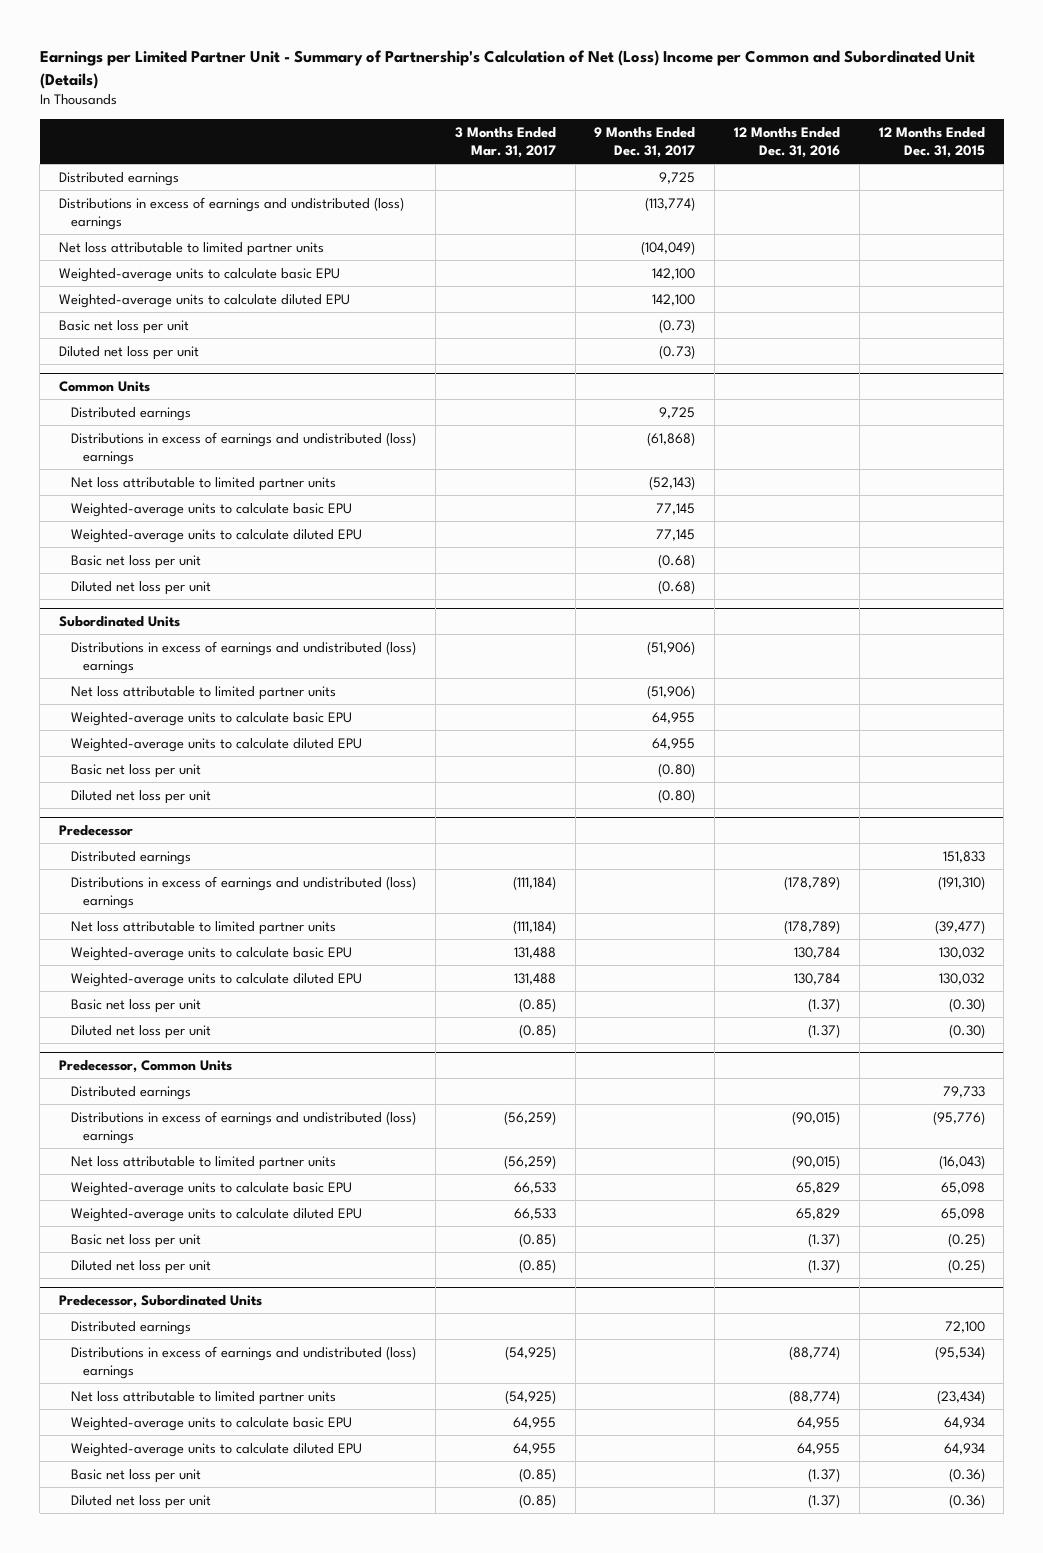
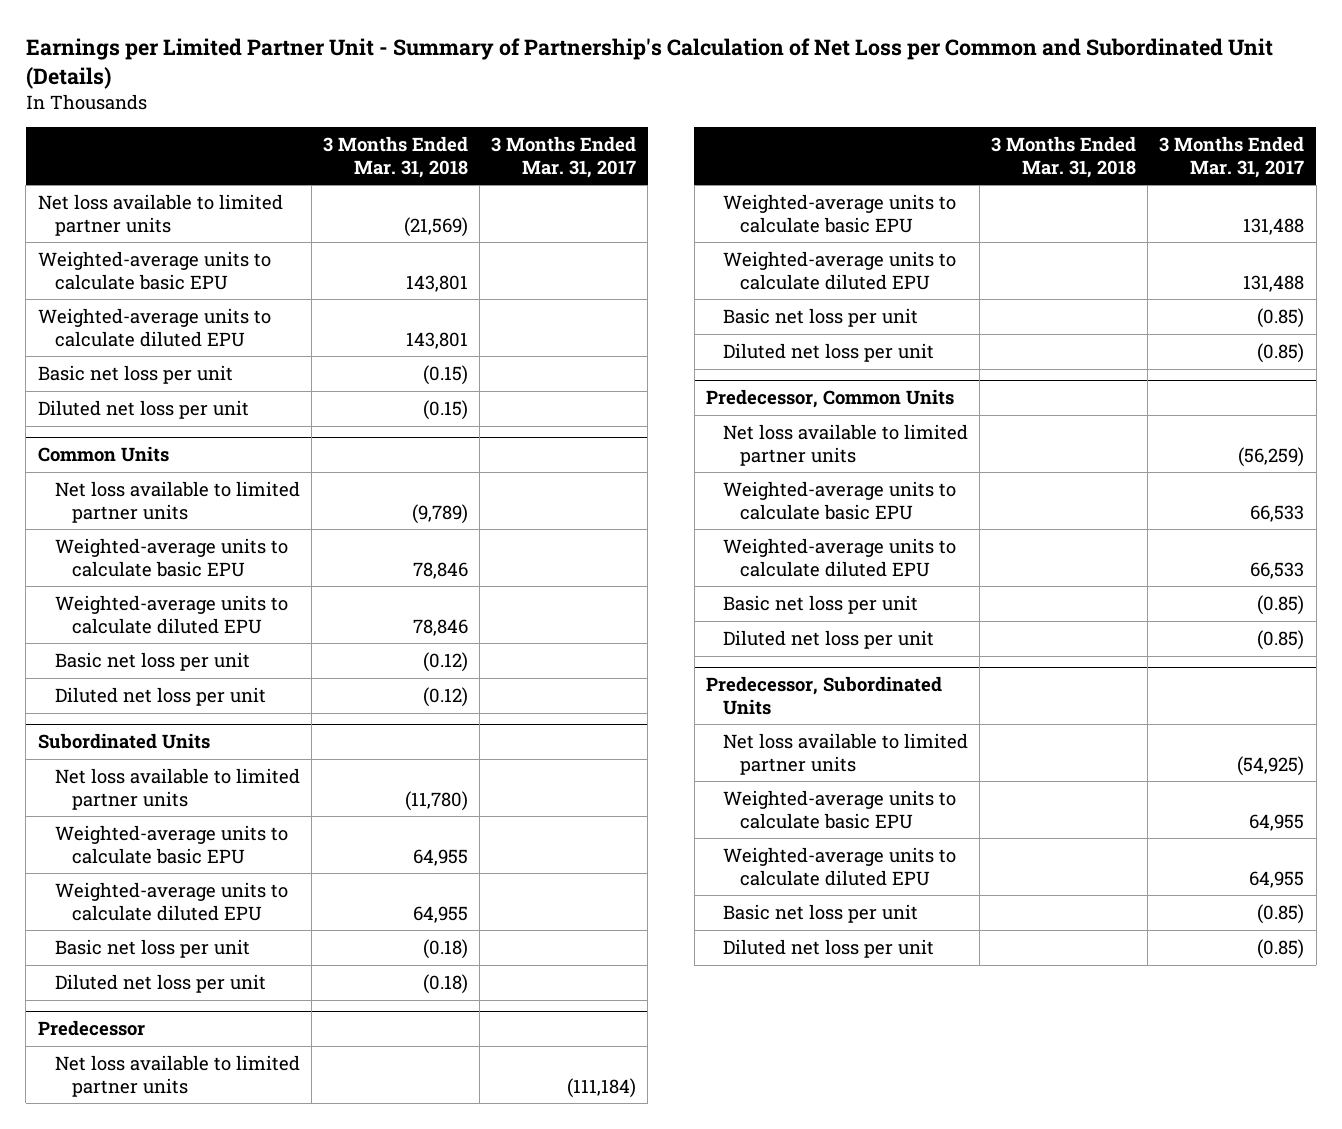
[39,50,975,89] Earnings per Limited Partner Unit - Summary of Partnership's Calculation of Net (Loss) Income per Common and Subordinated Unit (Details) -> [25,37,1273,89] Earnings per Limited Partner Unit - Summary of Partnership's Calculation of Net Loss per Common and Subordinated Unit (Details)
[594,126,696,159] 9 Months Ended Dec. 31, 2017 -> none
[733,126,840,159] 12 Months Ended Dec. 31, 2016 -> none
[878,126,985,159] 12 Months Ended Dec. 31, 2015 -> none
none -> [322,136,468,178] 3 Months Ended Mar. 31, 2018
[58,171,179,186] Distributed earnings -> none
[58,196,404,231] Distributions in excess of earnings and undistributed (loss) earnings -> none
[58,241,324,256] Net loss attributable to limited partner units -> [37,194,283,236] Net loss available to limited partner units
[71,406,192,421] Distributed earnings -> none
[71,431,417,466] Distributions in excess of earnings and undistributed (loss) earnings -> none
[71,476,337,491] Net loss attributable to limited partner units -> [54,481,300,523] Net loss available to limited partner units
[71,640,417,675] Distributions in excess of earnings and undistributed (loss) earnings -> none
[71,685,337,700] Net loss attributable to limited partner units -> [54,768,300,810] Net loss available to limited partner units
[71,850,192,865] Distributed earnings -> none
[71,875,417,910] Distributions in excess of earnings and undistributed (loss) earnings -> none
[71,920,337,935] Net loss attributable to limited partner units -> [54,1055,300,1097] Net loss available to limited partner units
[71,1085,192,1100] Distributed earnings -> none
[71,1110,417,1145] Distributions in excess of earnings and undistributed (loss) earnings -> none
[71,1155,337,1170] Net loss attributable to limited partner units -> [722,424,968,466] Net loss available to limited partner units
[71,1320,192,1335] Distributed earnings -> none
[71,1345,417,1380] Distributions in excess of earnings and undistributed (loss) earnings -> none
[71,1390,337,1405] Net loss attributable to limited partner units -> [722,733,968,775] Net loss available to limited partner units

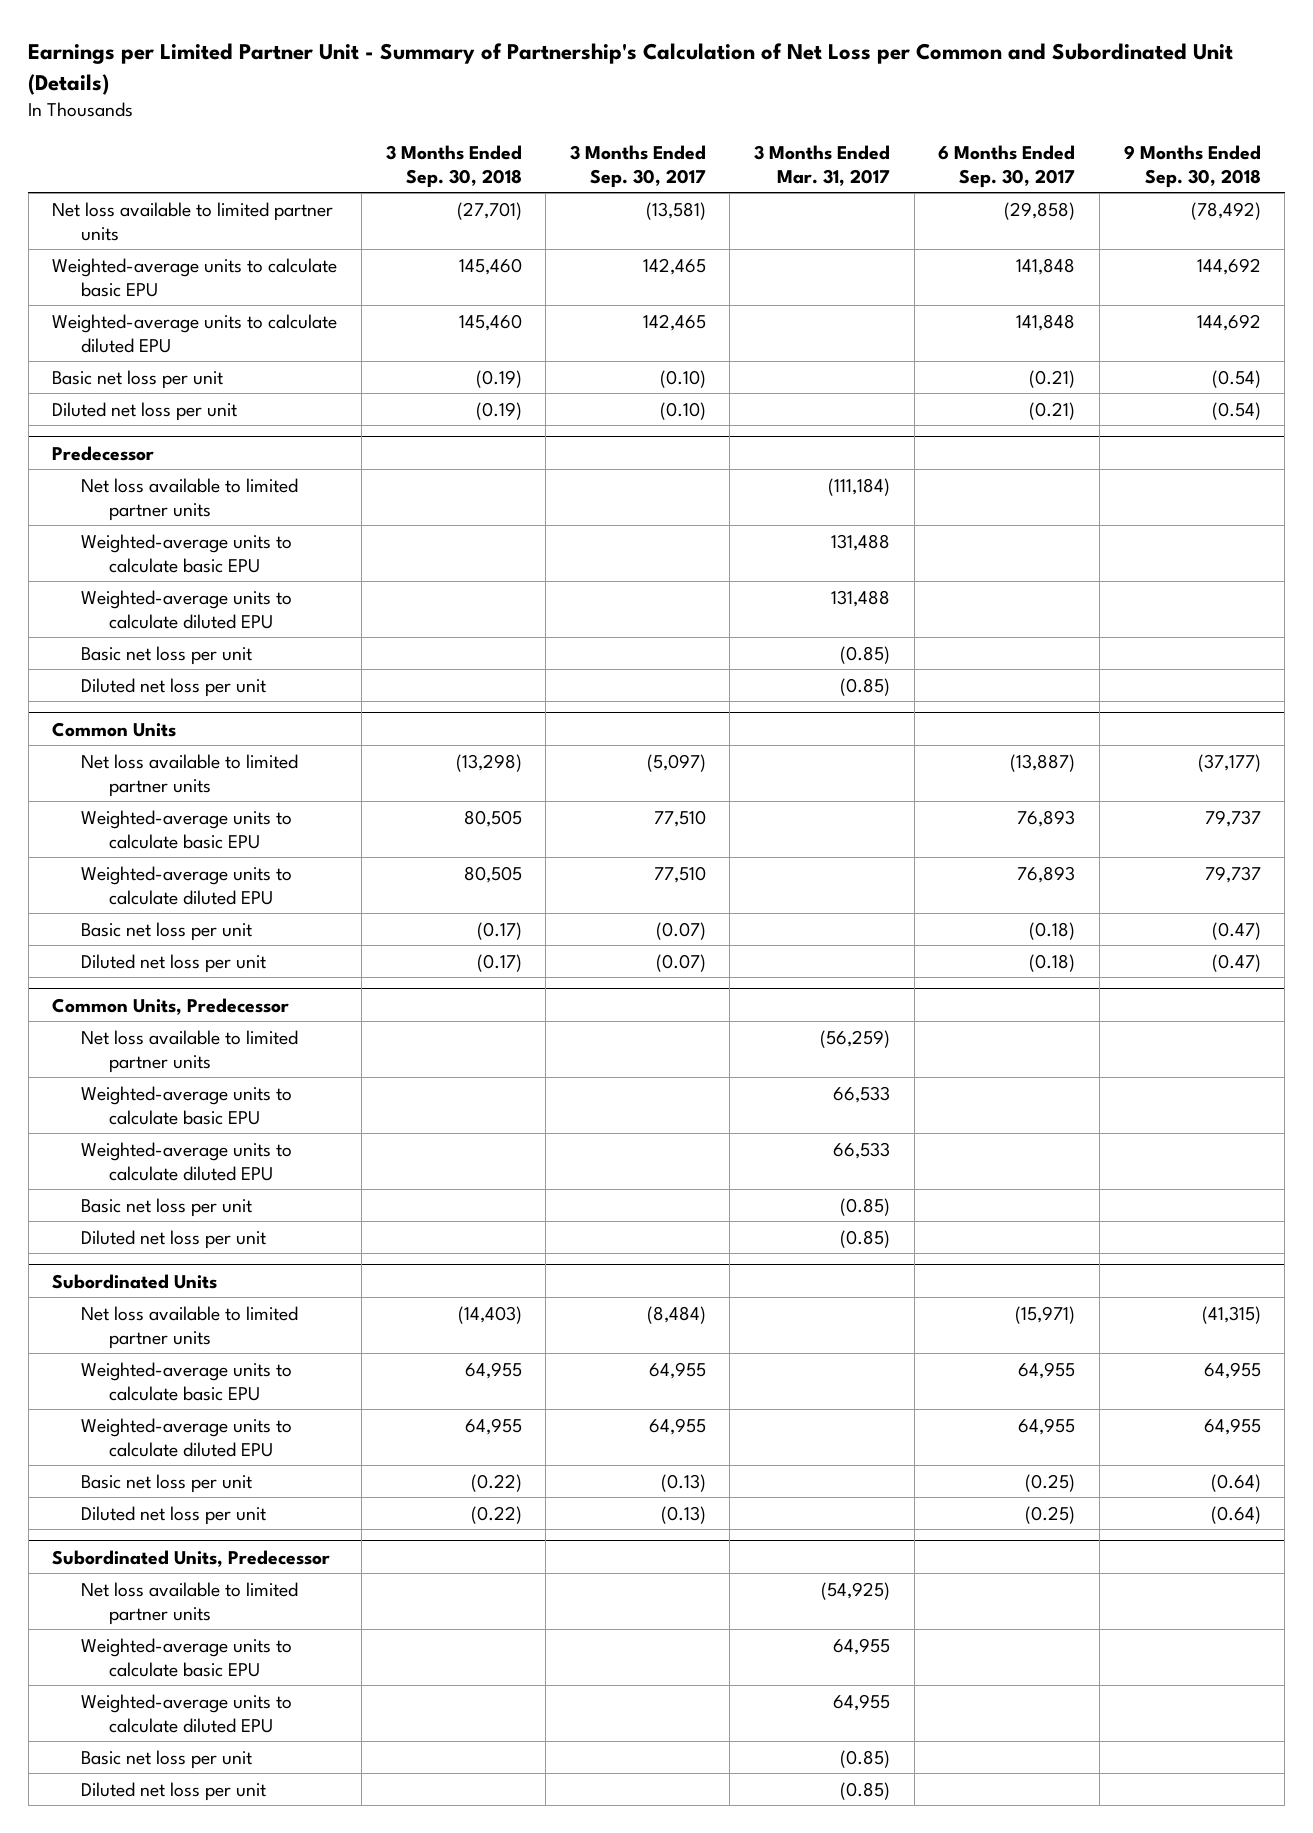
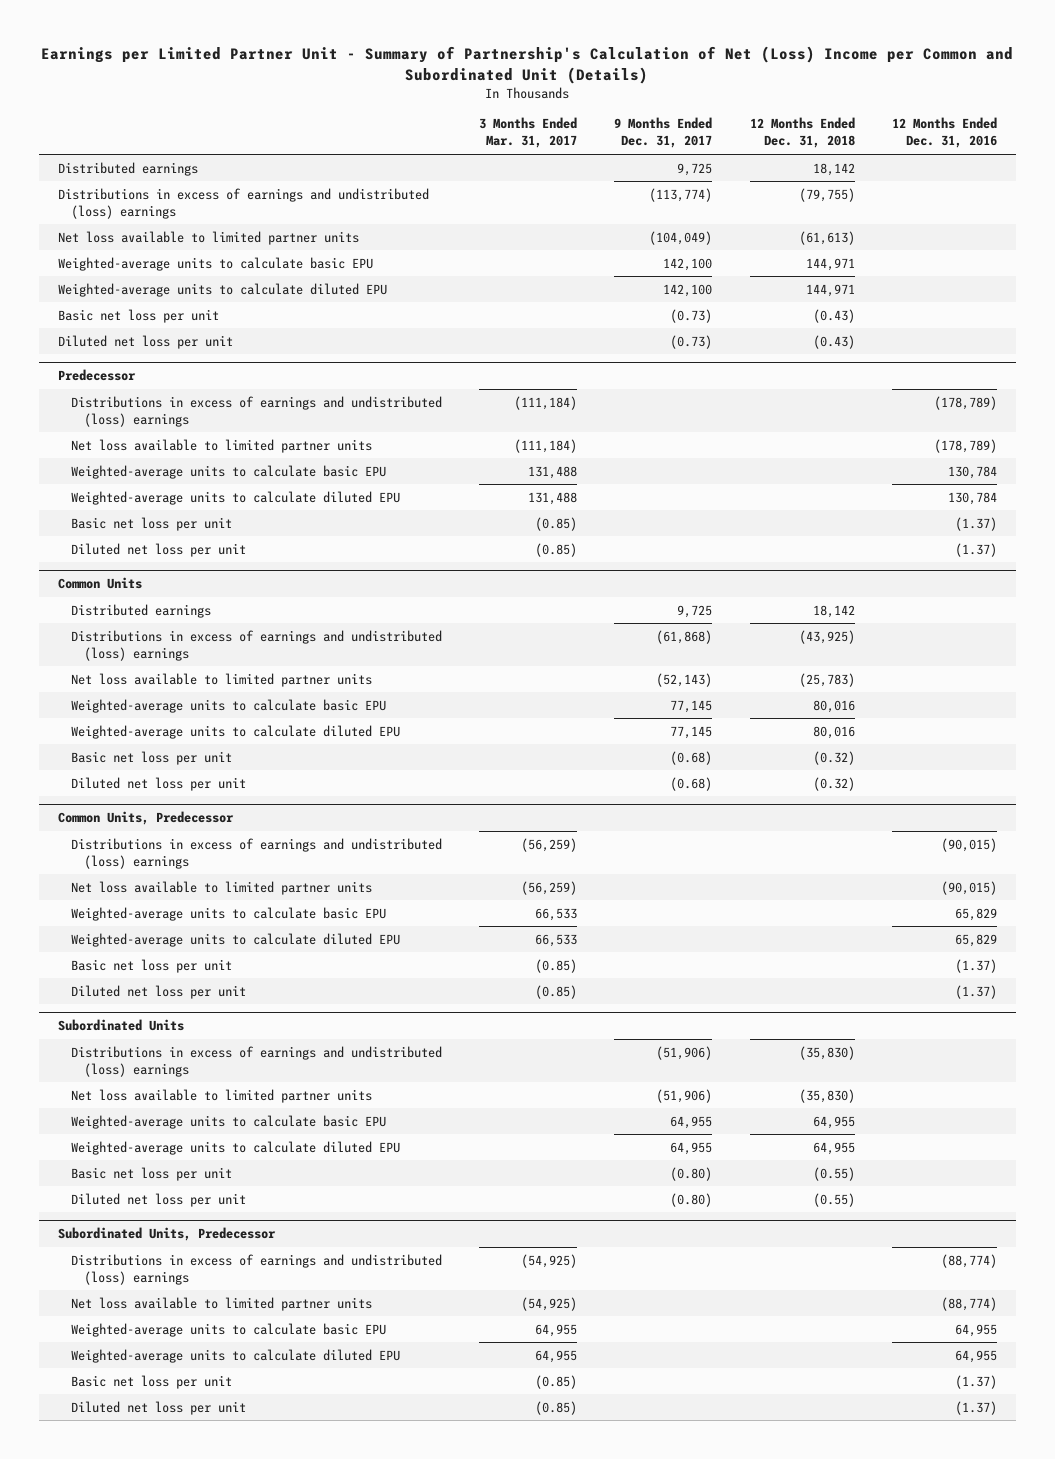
[28,42,1234,95] Earnings per Limited Partner Unit - Summary of Partnership's Calculation of Net Loss per Common and Subordinated Unit (Details) -> [41,46,1014,84] Earnings per Limited Partner Unit - Summary of Partnership's Calculation of Net (Loss) Income per Common and Subordinated Unit (Details)
[385,144,522,188] 3 Months Ended Sep. 30, 2018 -> none
[569,144,706,188] 3 Months Ended Sep. 30, 2017 -> none
[938,144,1076,188] 6 Months Ended Sep. 30, 2017 -> none
[1123,144,1261,188] 9 Months Ended Sep. 30, 2018 -> none
none -> [614,117,713,149] 9 Months Ended Dec. 31, 2017
none -> [749,117,855,149] 12 Months Ended Dec. 31, 2018
none -> [892,117,998,149] 12 Months Ended Dec. 31, 2016
none -> [57,161,198,176] Distributed earnings
none -> [57,187,429,219] Distributions in excess of earnings and undistributed (loss) earnings
none -> [70,395,442,427] Distributions in excess of earnings and undistributed (loss) earnings
none -> [70,603,211,618] Distributed earnings
none -> [70,629,442,661] Distributions in excess of earnings and undistributed (loss) earnings
none -> [70,837,442,869] Distributions in excess of earnings and undistributed (loss) earnings
none -> [70,1045,442,1077] Distributions in excess of earnings and undistributed (loss) earnings
none -> [70,1253,442,1285] Distributions in excess of earnings and undistributed (loss) earnings

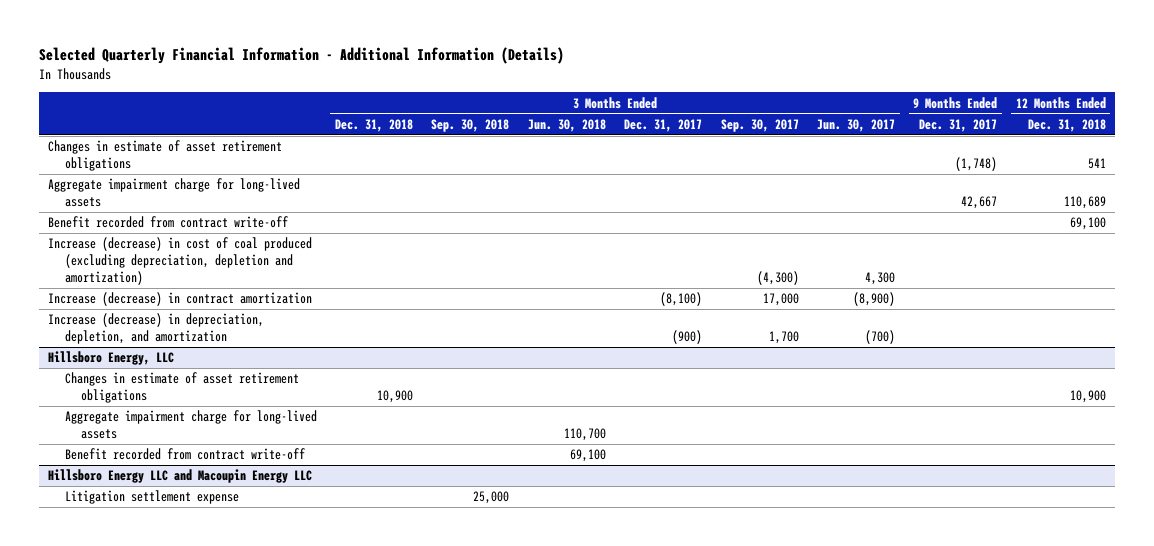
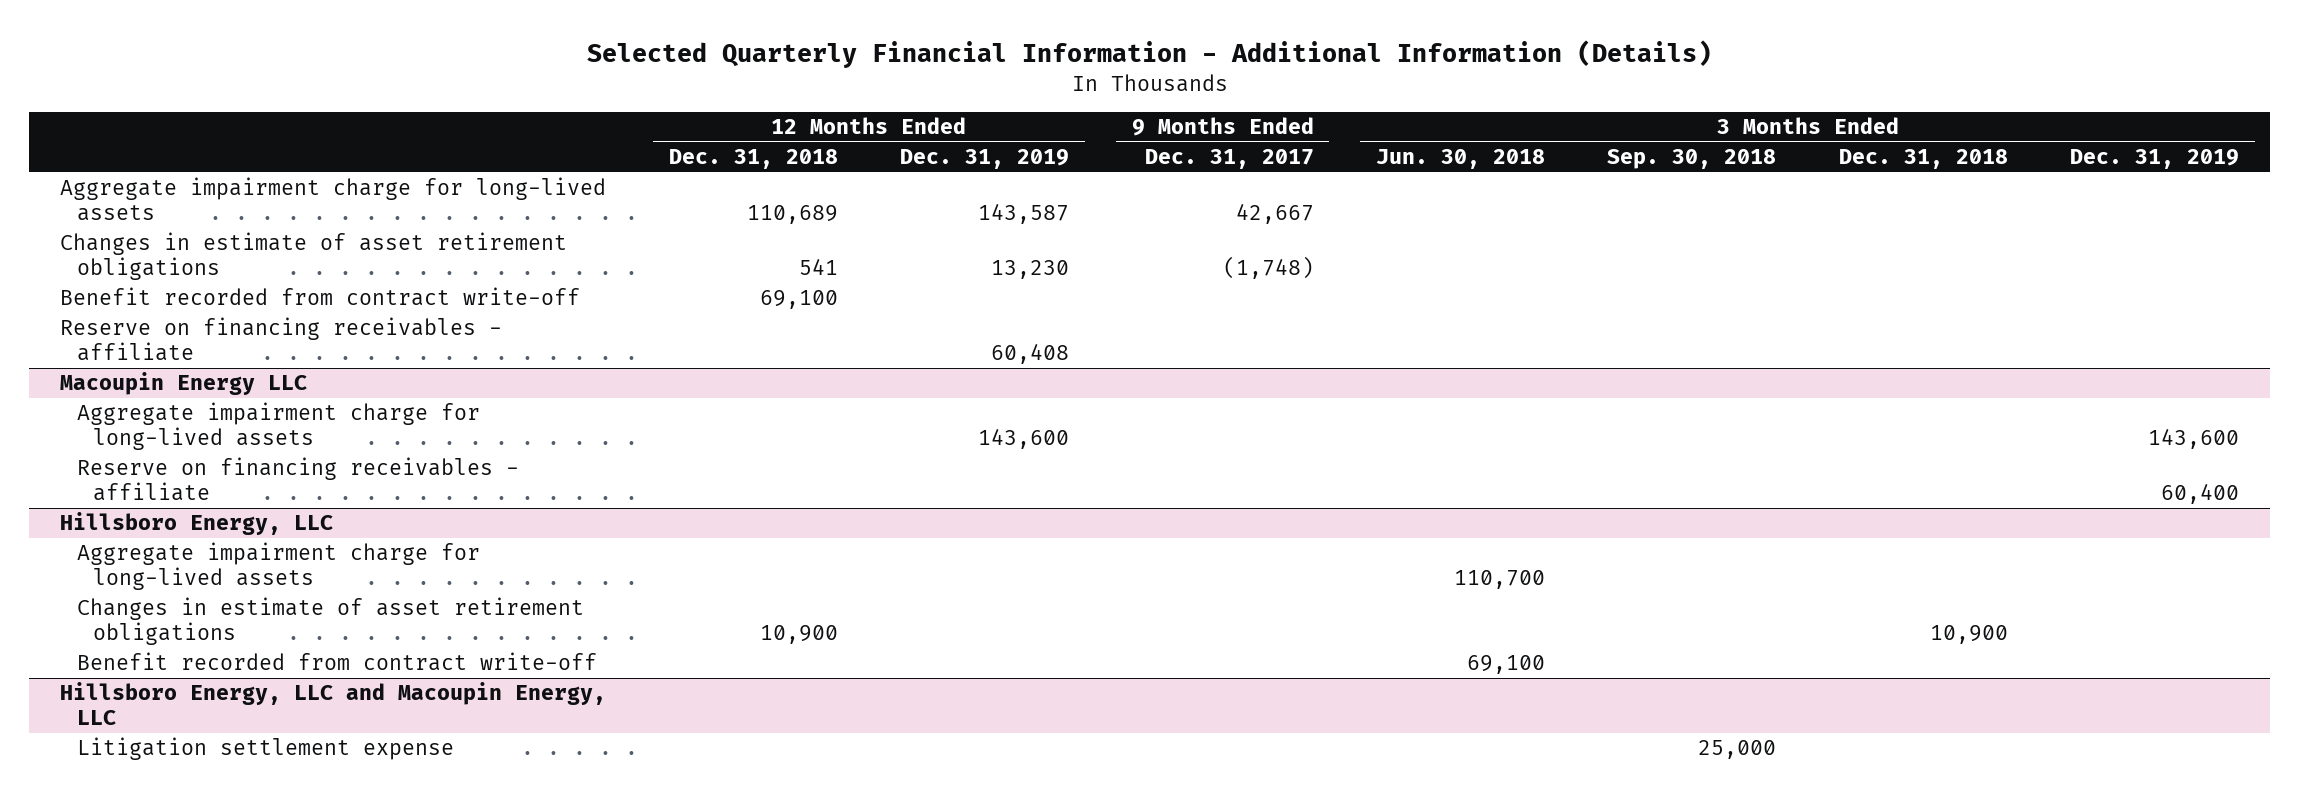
[624,118,703,132] Dec. 31, 2017 -> none
[720,118,799,132] Sep. 30, 2017 -> none
[816,118,895,132] Jun. 30, 2017 -> none
none -> [900,149,1070,170] Dec. 31, 2019
none -> [2070,149,2240,170] Dec. 31, 2019
[48,140,283,172] Changes in estimate of asset retirement obligations -> [60,232,568,281] Changes in estimate of asset retirement obligations
[48,237,313,286] Increase (decrease) in cost of coal produced (excluding depreciation, depletion and amortization) -> none
[48,292,313,307] Increase (decrease) in contract amortization -> none
[48,313,265,345] Increase (decrease) in depreciation, depletion, and amortization -> none
none -> [60,317,503,362] Reserve on financing receivables - affiliate
none -> [60,372,308,396] Macoupin Energy LLC
none -> [76,402,480,451] Aggregate impairment charge for long-lived assets
none -> [76,457,519,502] Reserve on financing receivables - affiliate
[64,372,299,404] Changes in estimate of asset retirement obligations -> [76,597,584,646] Changes in estimate of asset retirement obligations
[48,469,313,484] Hillsboro Energy LLC and Macoupin Energy LLC -> [60,682,607,726] Hillsboro Energy, LLC and Macoupin Energy, LLC

